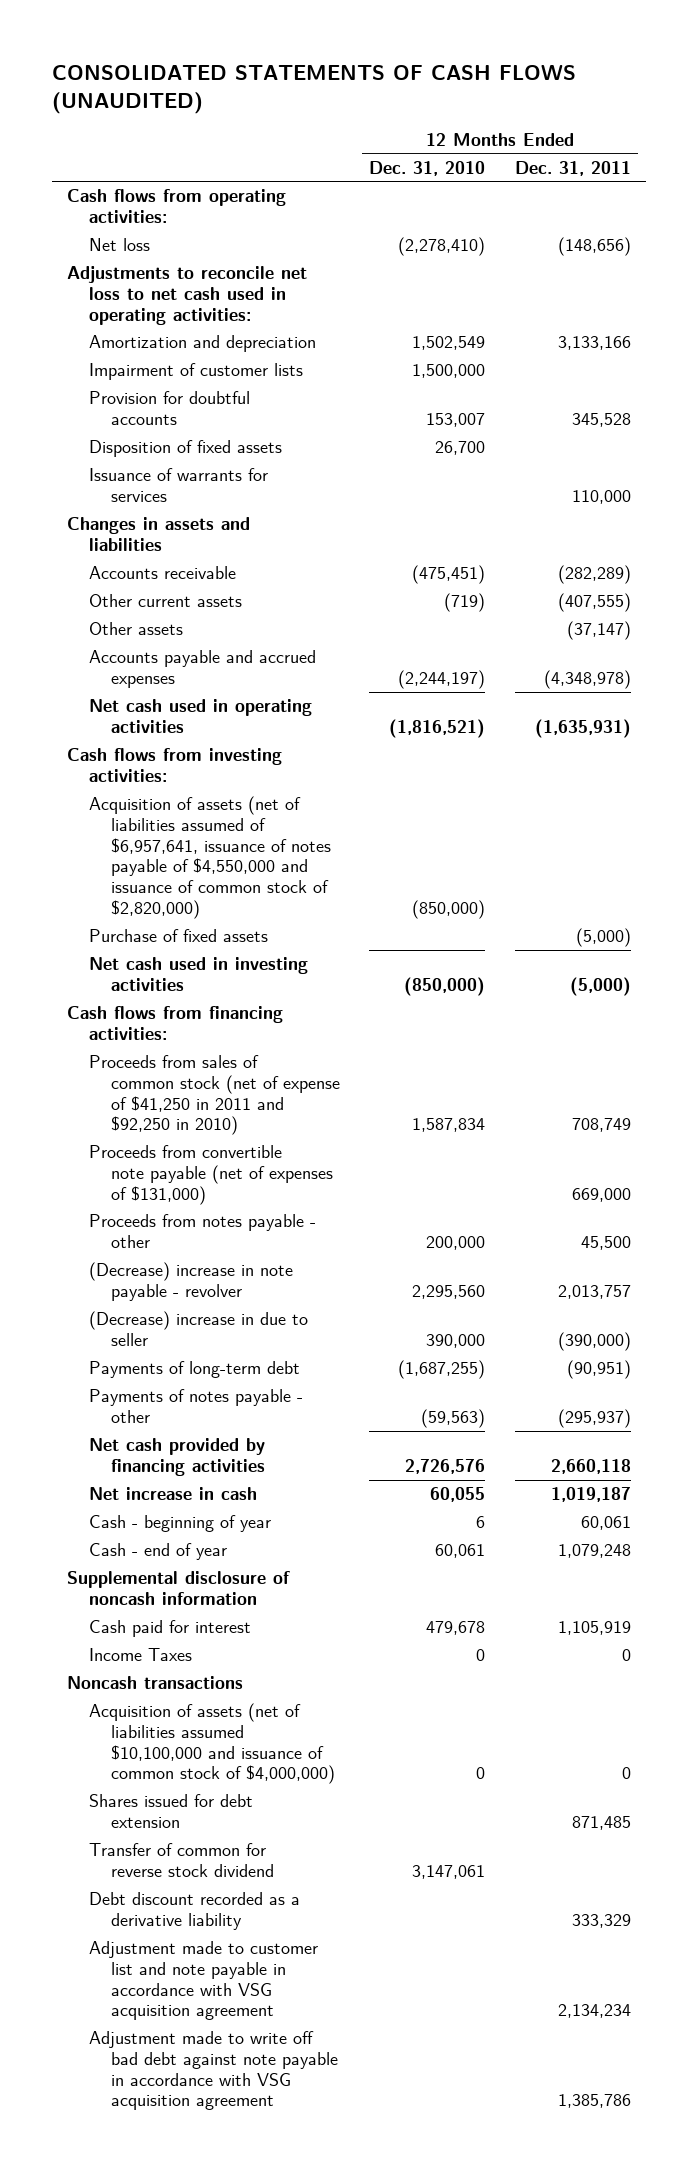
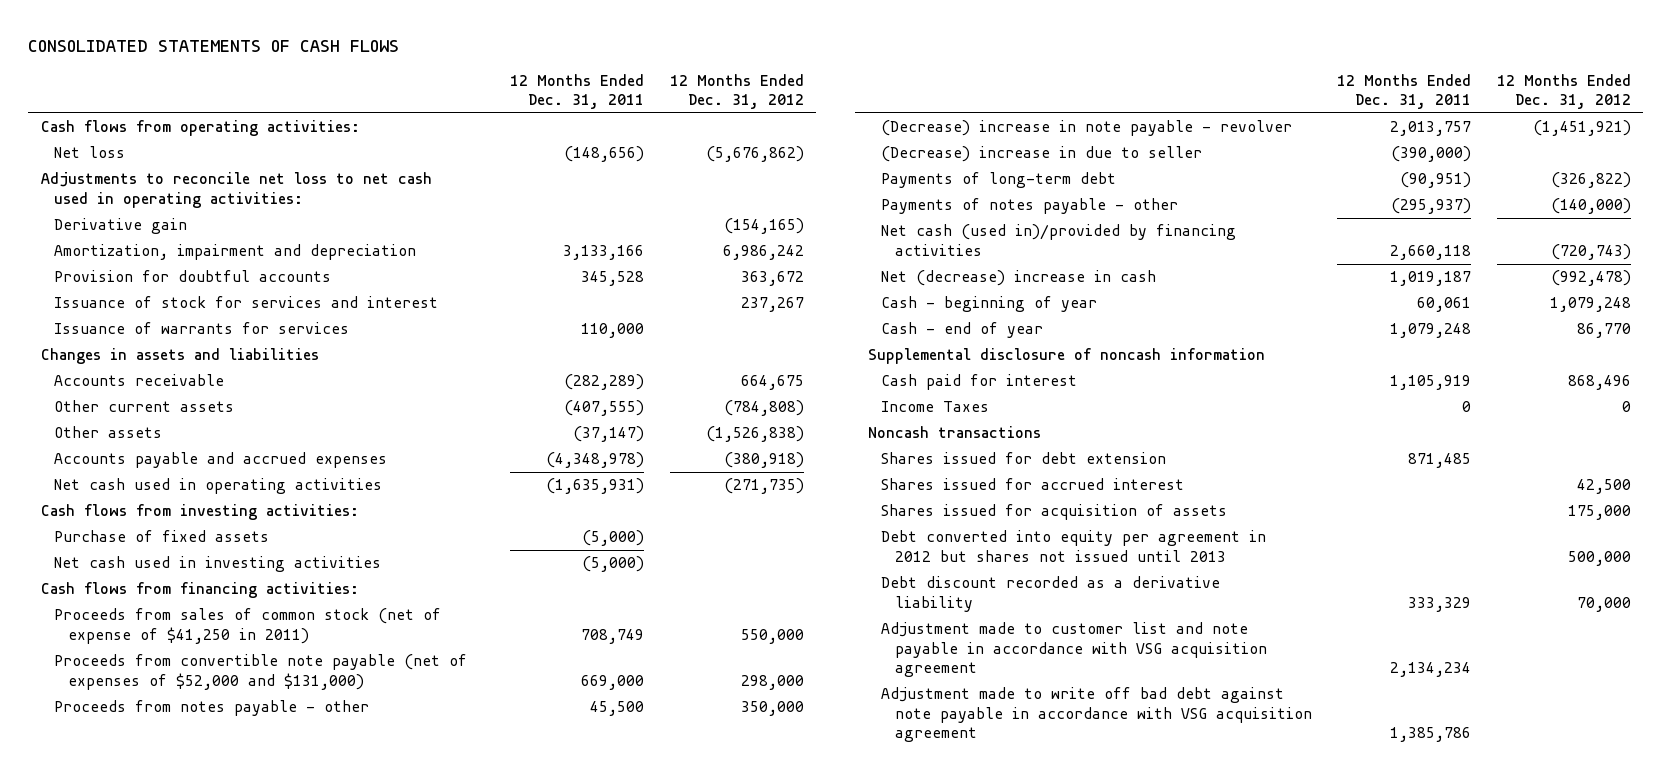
[51,64,576,114] CONSOLIDATED STATEMENTS OF CASH FLOWS (UNAUDITED) -> [28,39,400,52] CONSOLIDATED STATEMENTS OF CASH FLOWS
[369,160,486,176] Dec. 31, 2010 -> none
none -> [669,73,804,110] 12 Months Ended Dec. 31, 2012
[88,363,303,381] Impairment of customer lists -> none
none -> [54,218,188,235] Derivative gain
[88,335,316,353] Amortization and depreciation -> [54,244,417,261] Amortization, impairment and depreciation
[88,440,282,458] Disposition of fixed assets -> none
none -> [54,296,439,309] Issuance of stock for services and interest
[88,796,331,920] Acquisition of assets (net of liabilities assumed of $6,957,641, issuance of notes payable of $4,550,000 and issuance of common stock of $2,820,000) -> none
[88,1055,340,1136] Proceeds from sales of common stock (net of expense of $41,250 in 2011 and $92,250 in 2010) -> [54,608,442,644] Proceeds from sales of common stock (net of expense of $41,250 in 2011)
[88,1145,333,1205] Proceeds from convertible note payable (net of expenses of $131,000) -> [54,654,468,690] Proceeds from convertible note payable (net of expenses of $52,000 and $131,000)
[88,1438,265,1476] Net cash provided by financing activities -> [881,224,1237,256] Net cash (used in)/provided by financing activities
[88,1487,257,1501] Net increase in cash -> [881,270,1157,287] Net (decrease) increase in cash
[88,1703,335,1785] Acquisition of assets (net of liabilities assumed $10,100,000 and issuance of common stock of $4,000,000) -> none
[88,1843,274,1877] Transfer of common for reverse stock dividend -> none
none -> [881,478,1185,491] Shares issued for accrued interest
none -> [881,504,1228,521] Shares issued for acquisition of assets
none -> [881,530,1267,562] Debt converted into equity per agreement in 2012 but shares not issued until 2013

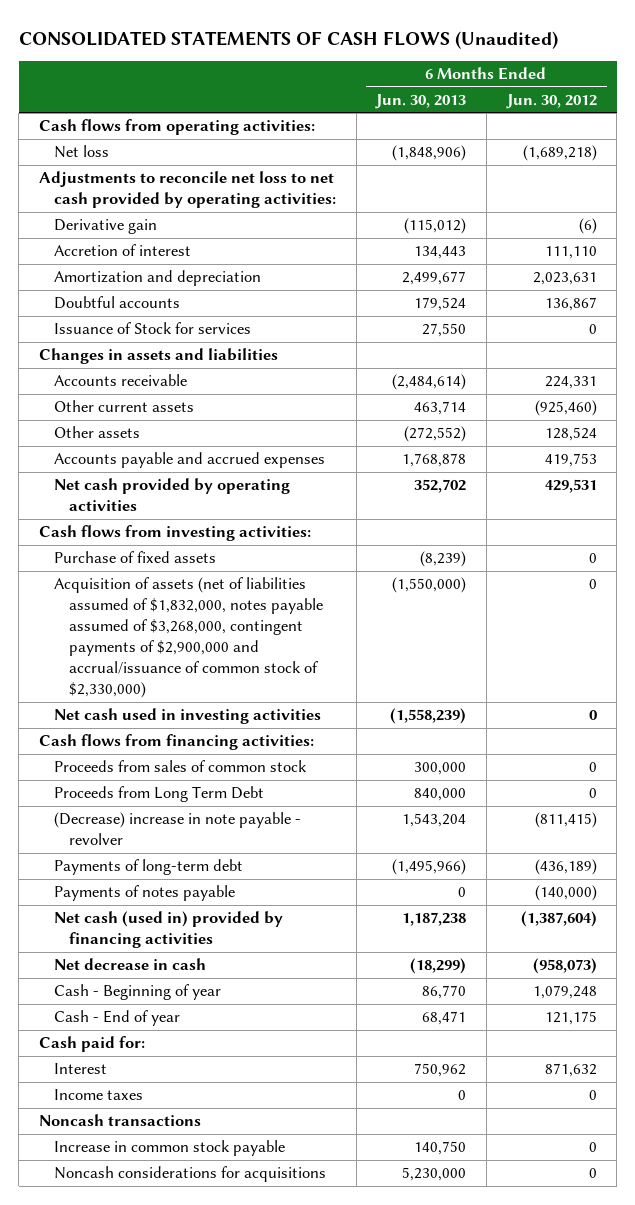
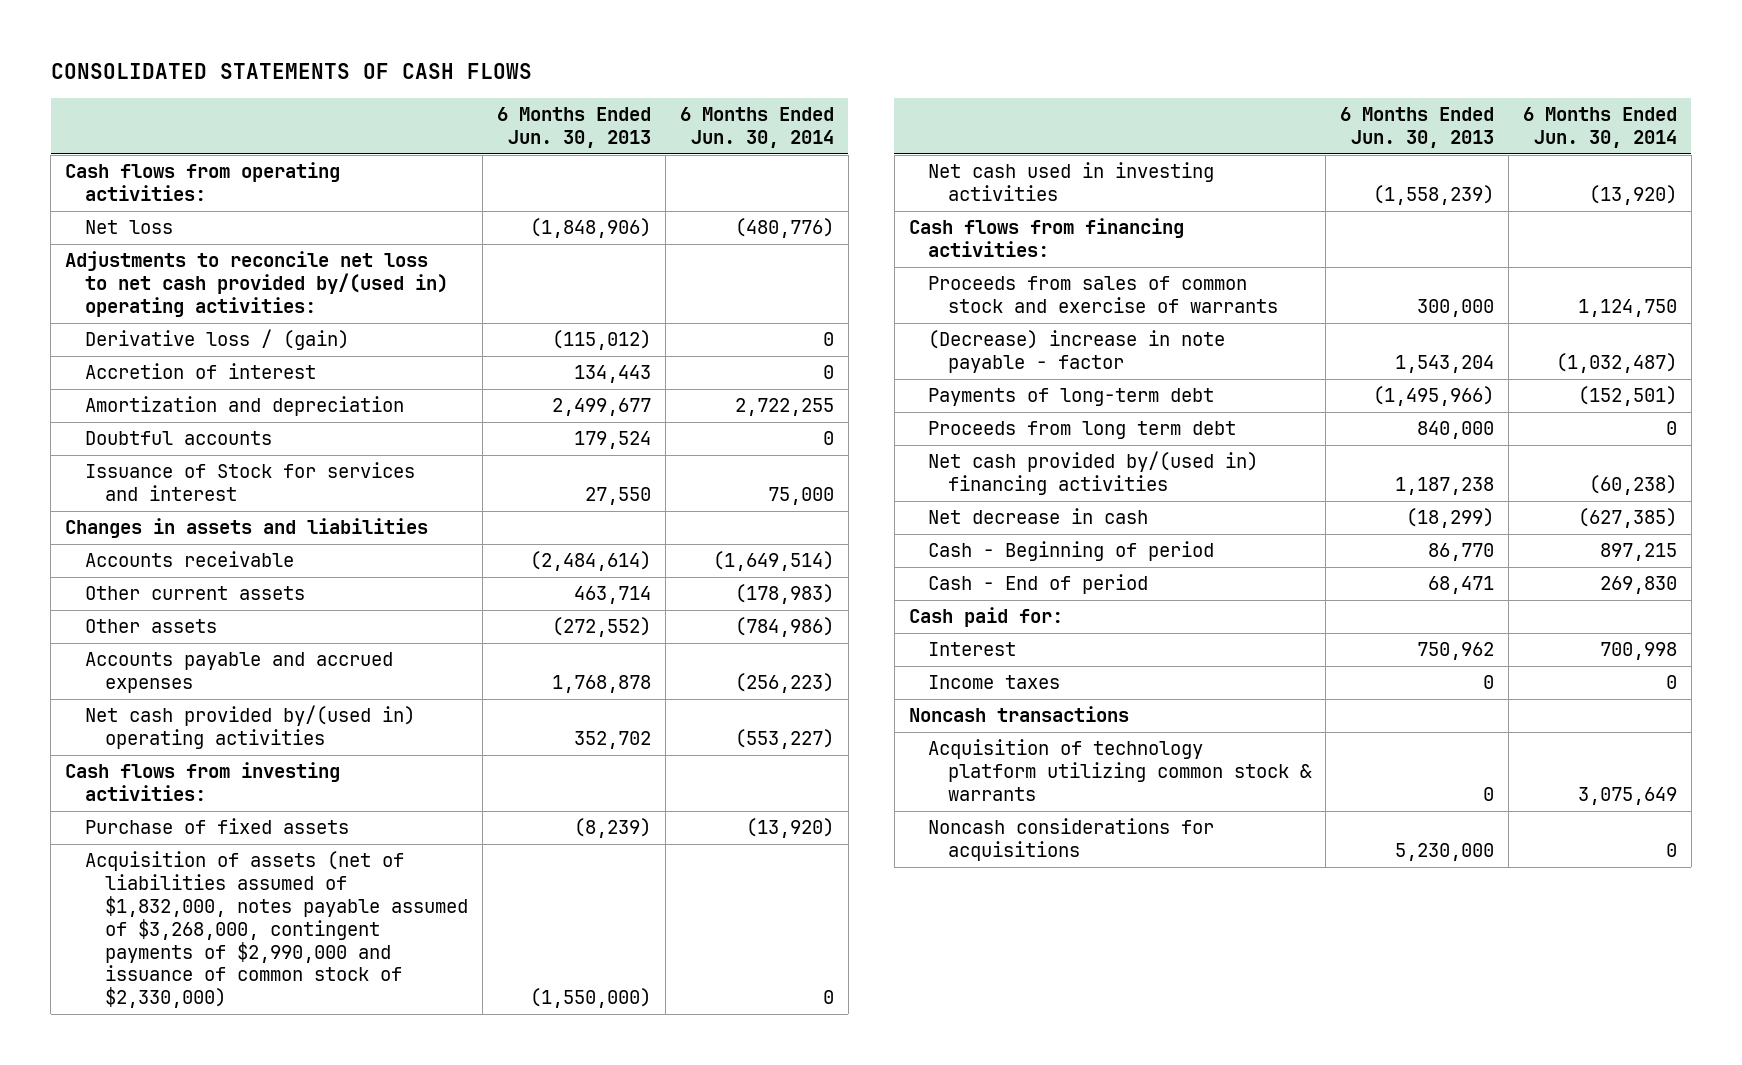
[18,30,558,49] CONSOLIDATED STATEMENTS OF CASH FLOWS (Unaudited) -> [50,63,532,80] CONSOLIDATED STATEMENTS OF CASH FLOWS
[505,93,597,109] Jun. 30, 2012 -> none
none -> [679,106,834,148] 6 Months Ended Jun. 30, 2014
[38,171,336,209] Adjustments to reconcile net loss to net cash provided by operating activities: -> [65,251,449,317] Adjustments to reconcile net loss to net cash provided by/(used in) operating activities:
[53,219,157,235] Derivative gain -> [85,329,350,351] Derivative loss / (gain)
[53,322,251,335] Issuance of Stock for services -> [85,462,416,502] Issuance of Stock for services and interest
[53,478,290,512] Net cash provided by operating activities -> [85,705,416,750] Net cash provided by/(used in) operating activities
[53,577,324,699] Acquisition of assets (net of liabilities assumed of $1,832,000, notes payable assumed of $3,268,000, contingent payments of $2,900,000 and accrual/issuance of common stock of $2,330,000) -> [85,851,468,1009] Acquisition of assets (net of liabilities assumed of $1,832,000, notes payable assumed of $3,268,000, contingent payments of $2,990,000 and issuance of common stock of $2,330,000)
[53,786,264,803] Proceeds from Long Term Debt -> none
[53,760,307,773] Proceeds from sales of common stock -> [928,276,1279,314] Proceeds from sales of common stock and exercise of warrants
[53,812,301,846] (Decrease) increase in note payable - revolver -> [928,330,1226,374] (Decrease) increase in note payable - factor
[53,885,235,902] Payments of notes payable -> none
none -> [928,421,1237,440] Proceeds from long term debt
[53,911,283,949] Net cash (used in) provided by financing activities -> [928,451,1259,496] Net cash provided by/(used in) financing activities
[53,984,221,1001] Cash - Beginning of year -> [928,541,1215,562] Cash - Beginning of period
[53,1010,180,1027] Cash - End of year -> [928,574,1149,595] Cash - End of period
[53,1140,285,1157] Increase in common stock payable -> none
none -> [928,739,1313,801] Acquisition of technology platform utilizing common stock & warrants

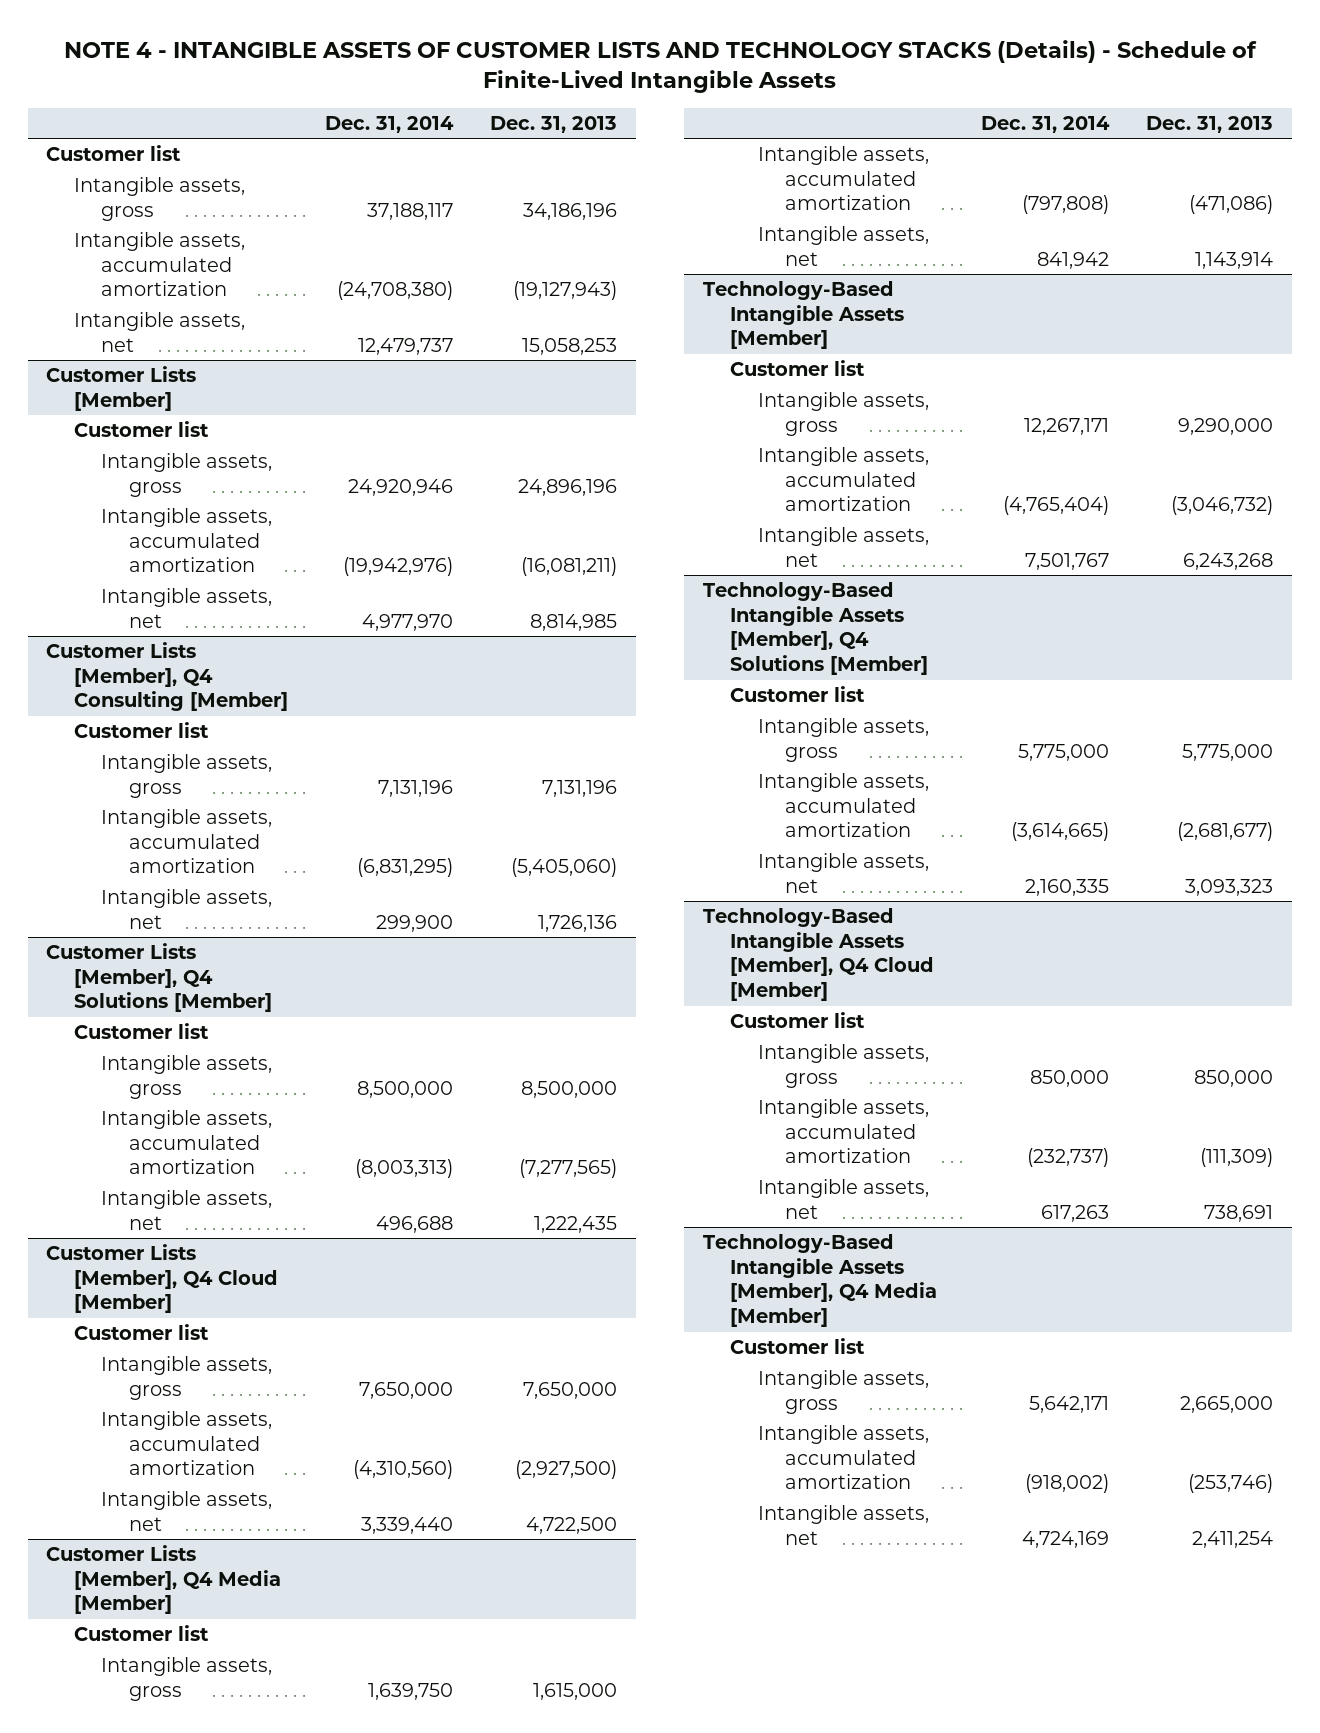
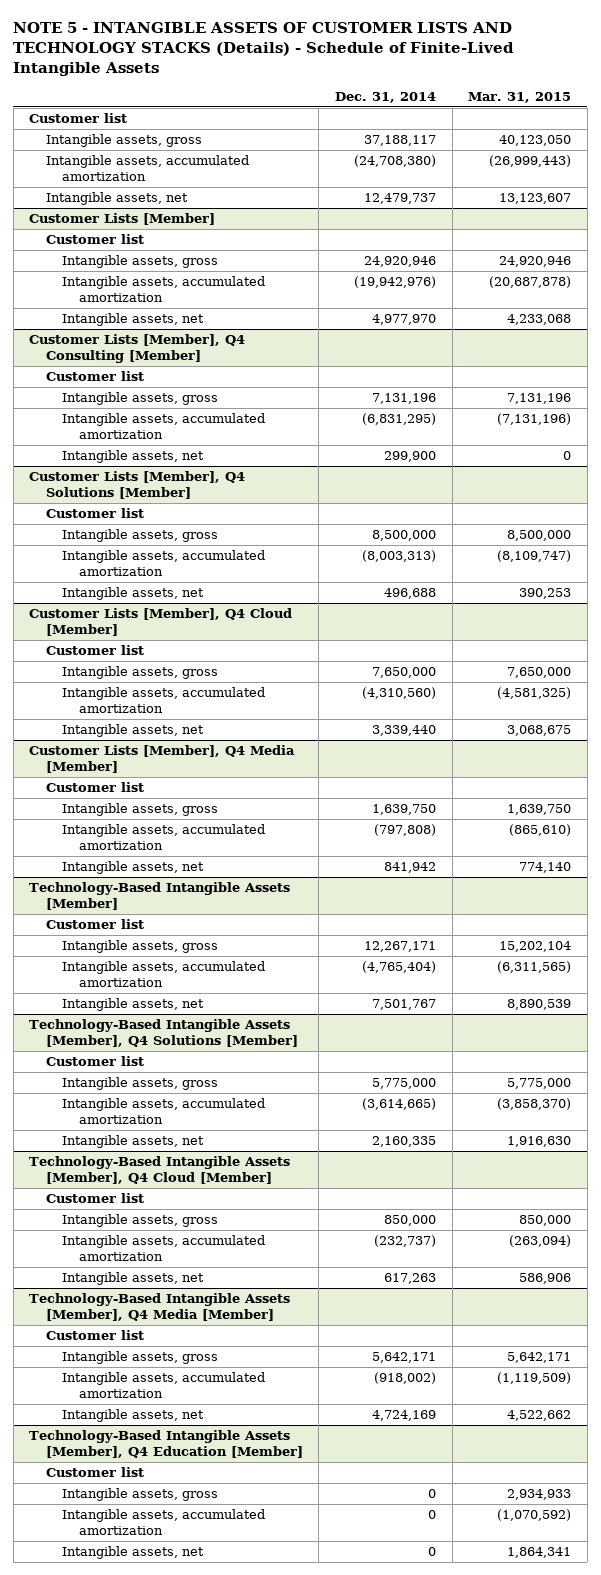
[63,40,1257,94] NOTE 4 - INTANGIBLE ASSETS OF CUSTOMER LISTS AND TECHNOLOGY STACKS (Details) - Schedule of Finite-Lived Intangible Assets -> [13,21,515,76] NOTE 5 - INTANGIBLE ASSETS OF CUSTOMER LISTS AND TECHNOLOGY STACKS (Details) - Schedule of Finite-Lived Intangible Assets
[490,115,618,133] Dec. 31, 2013 -> none
none -> [468,91,572,103] Mar. 31, 2015
none -> [29,1430,303,1458] Technology-Based Intangible Assets [Member], Q4 Education [Member]
none -> [45,1467,144,1478] Customer list
none -> [62,1488,219,1502] Intangible assets, gross
none -> [62,1509,266,1535] Intangible assets, accumulated amortization
none -> [62,1546,205,1560] Intangible assets, net

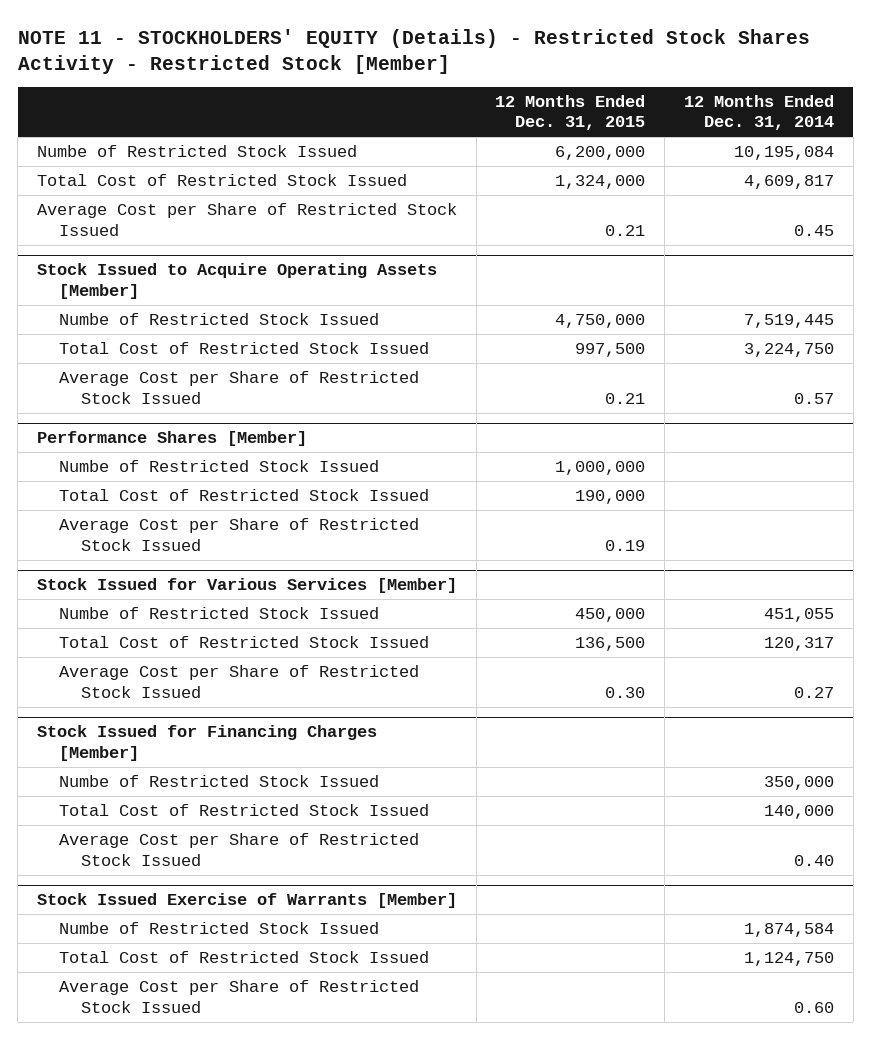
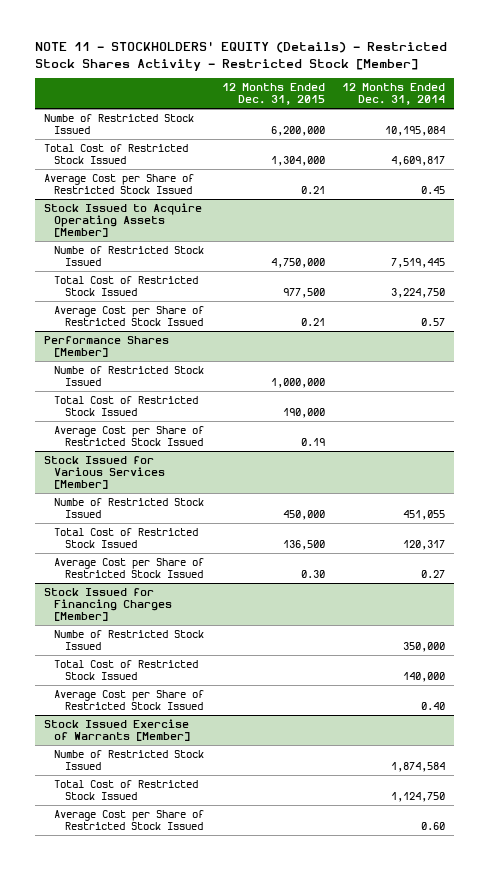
[555,175,646,190] 1,324,000 -> [270,156,325,167] 1,304,000
[575,343,646,358] 997,500 -> [282,288,325,299] 977,500

